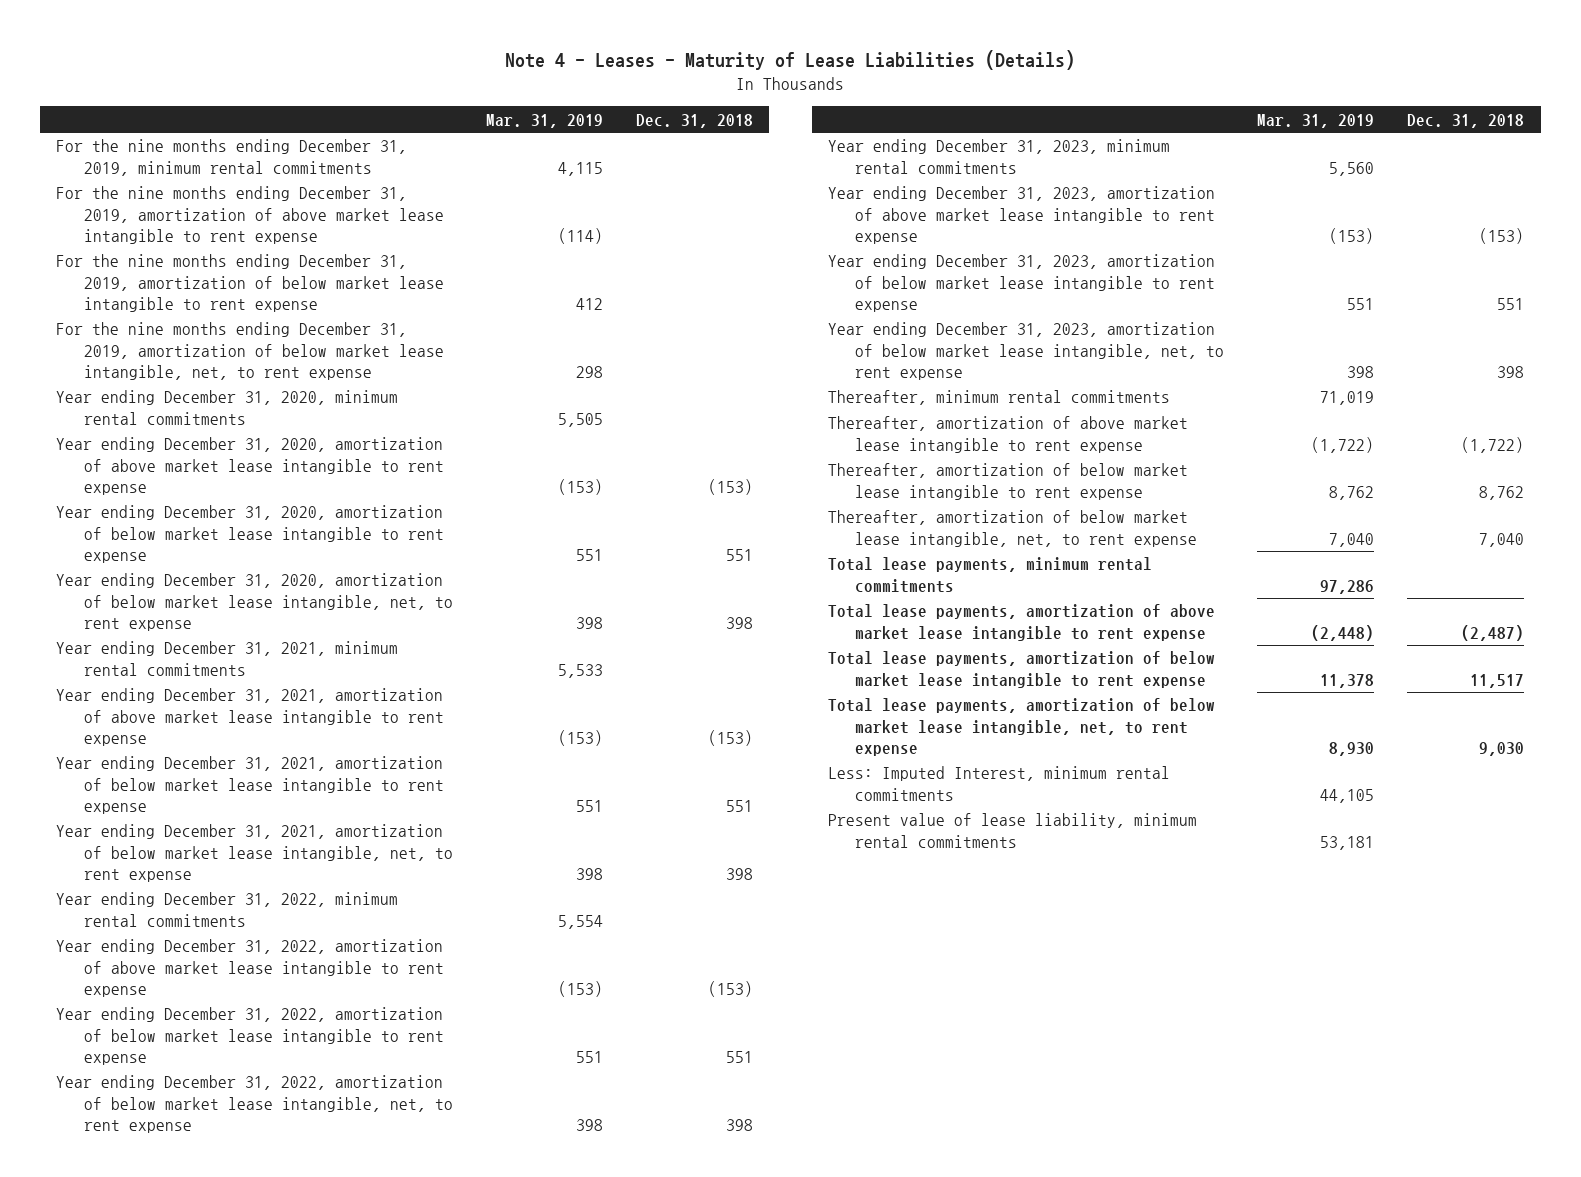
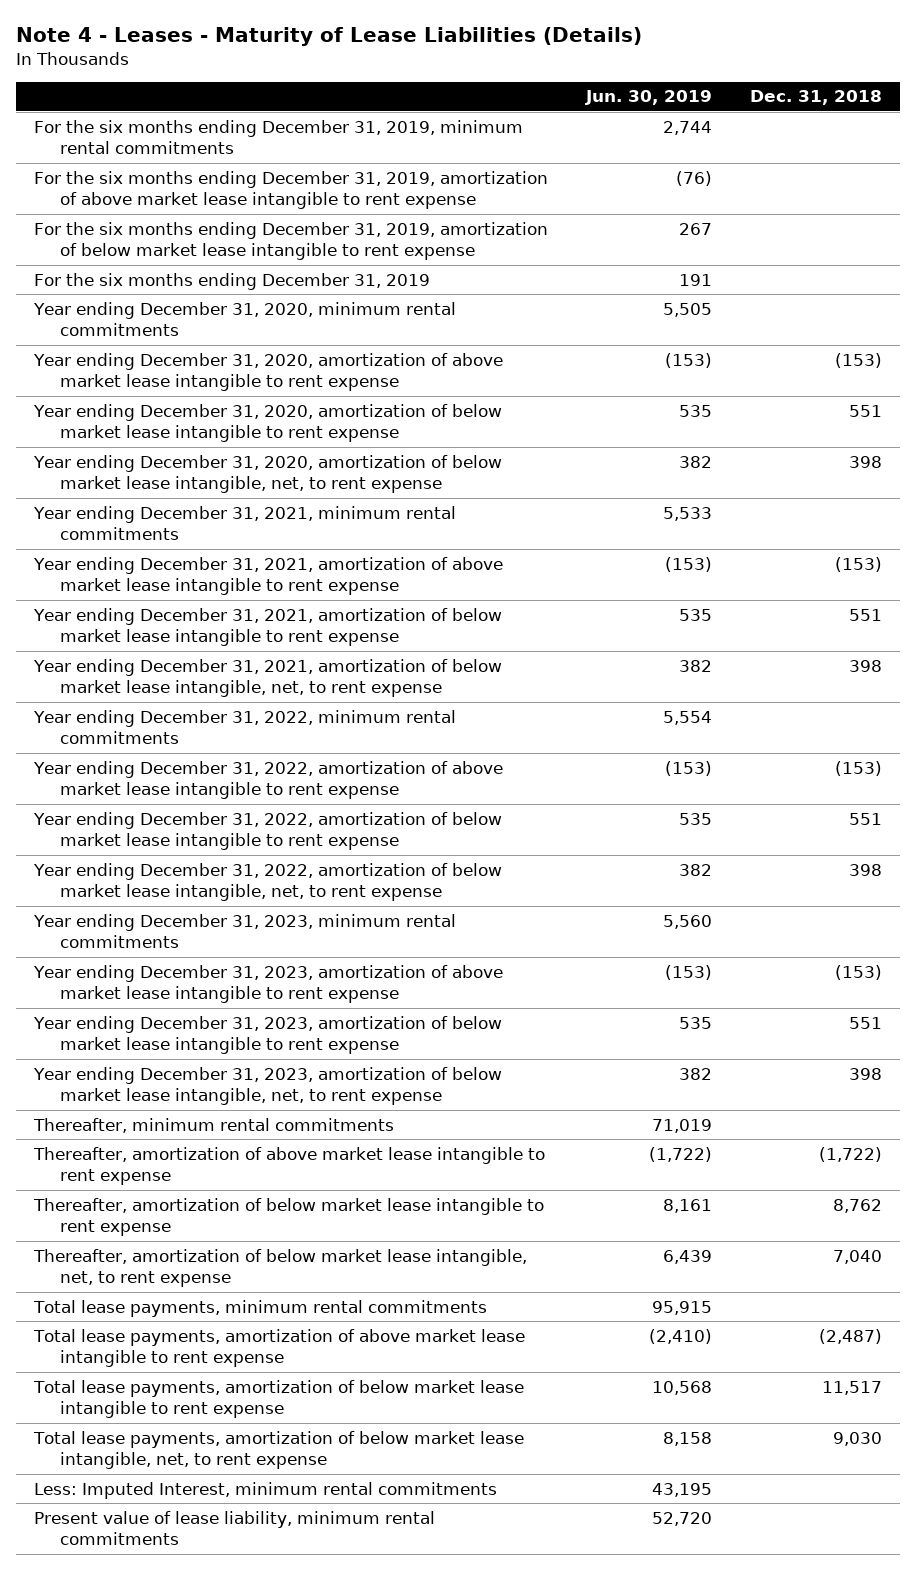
[485,113,603,128] Mar. 31, 2019 -> none
none -> [585,90,713,106] Jun. 30, 2019
[56,139,408,176] For the nine months ending December 31, 2019, minimum rental commitments -> [34,119,524,155] For the six months ending December 31, 2019, minimum rental commitments
[56,186,444,244] For the nine months ending December 31, 2019, amortization of above market lease intangible to rent expense -> [34,170,549,210] For the six months ending December 31, 2019, amortization of above market lease intangible to rent expense
[56,254,444,312] For the nine months ending December 31, 2019, amortization of below market lease intangible to rent expense -> [34,221,549,261] For the six months ending December 31, 2019, amortization of below market lease intangible to rent expense
[56,322,444,380] For the nine months ending December 31, 2019, amortization of below market lease intangible, net, to rent expense -> [34,272,431,290] For the six months ending December 31, 2019

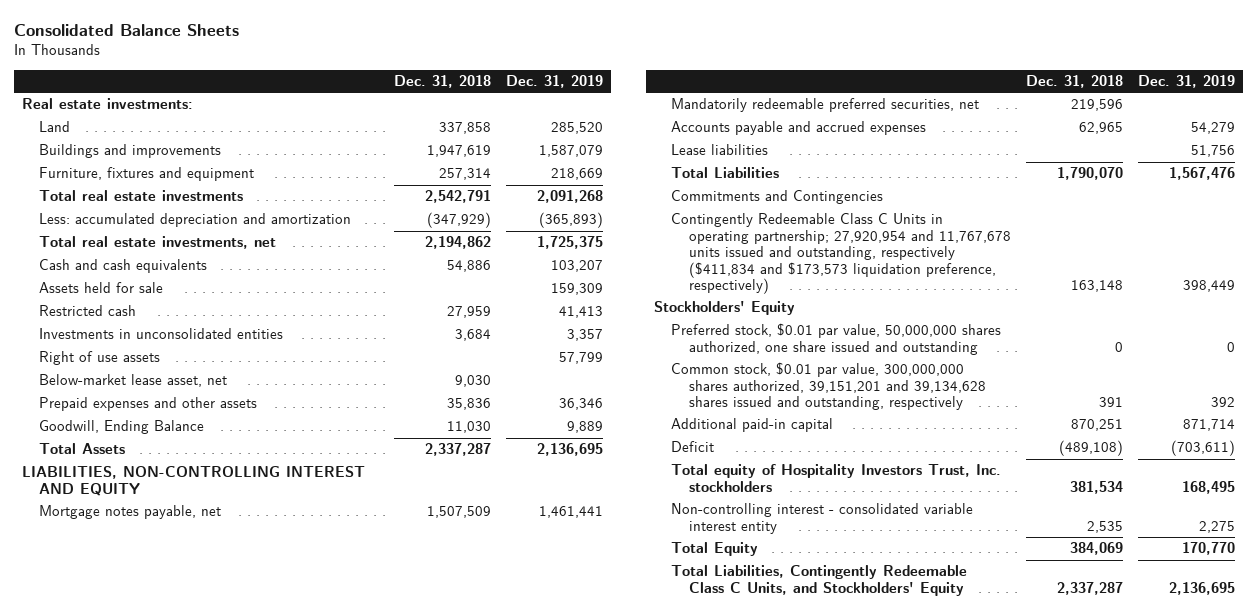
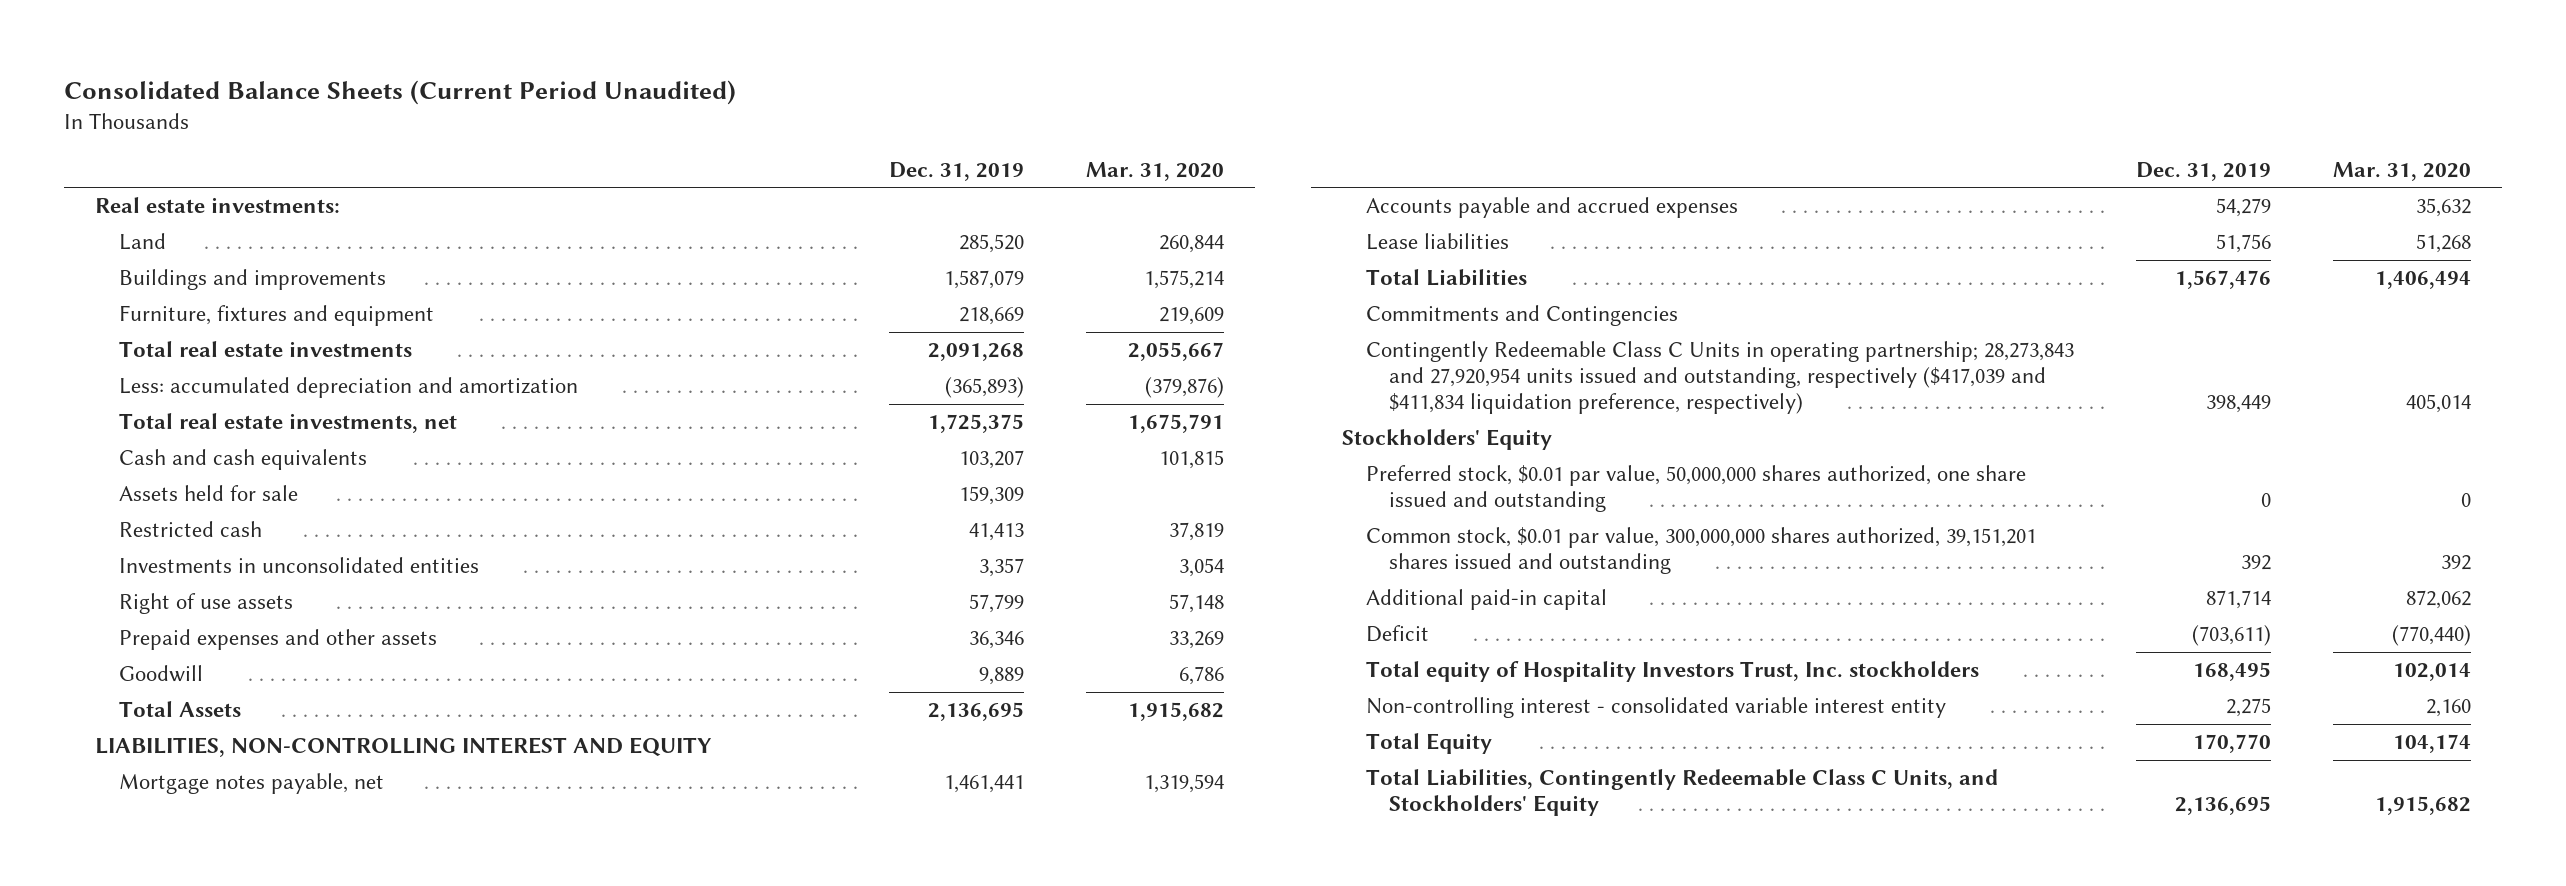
[13,24,239,37] Consolidated Balance Sheets -> [64,79,737,105] Consolidated Balance Sheets (Current Period Unaudited)
[393,74,491,88] Dec. 31, 2018 -> none
none -> [1085,161,1224,181] Mar. 31, 2020
[38,374,227,388] Below-market lease asset, net -> none
[38,420,204,435] Goodwill, Ending Balance -> [118,665,203,683] Goodwill
[671,98,980,113] Mandatorily redeemable preferred securities, net -> none
[671,213,1011,295] Contingently Redeemable Class C Units in operating partnership; 27,920,954 and 11,767,678 units issued and outstanding, respectively ($411,834 and $173,573 liquidation preference, respectively) -> [1365,341,2074,414] Contingently Redeemable Class C Units in operating partnership; 28,273,843 and 27,920,954 units issued and outstanding, respectively ($417,039 and $411,834 liquidation preference, respectively)
[671,362,986,411] Common stock, $0.01 par value, 300,000,000 shares authorized, 39,151,201 and 39,134,628 shares issued and outstanding, respectively -> [1365,527,2036,575] Common stock, $0.01 par value, 300,000,000 shares authorized, 39,151,201 shares issued and outstanding

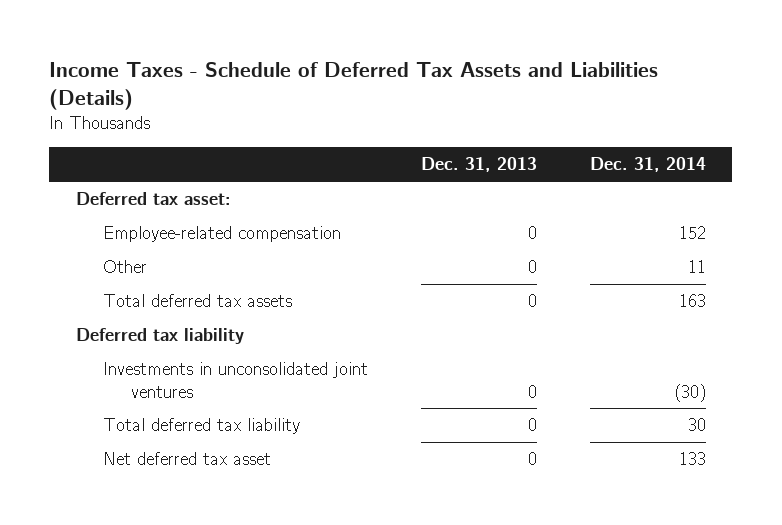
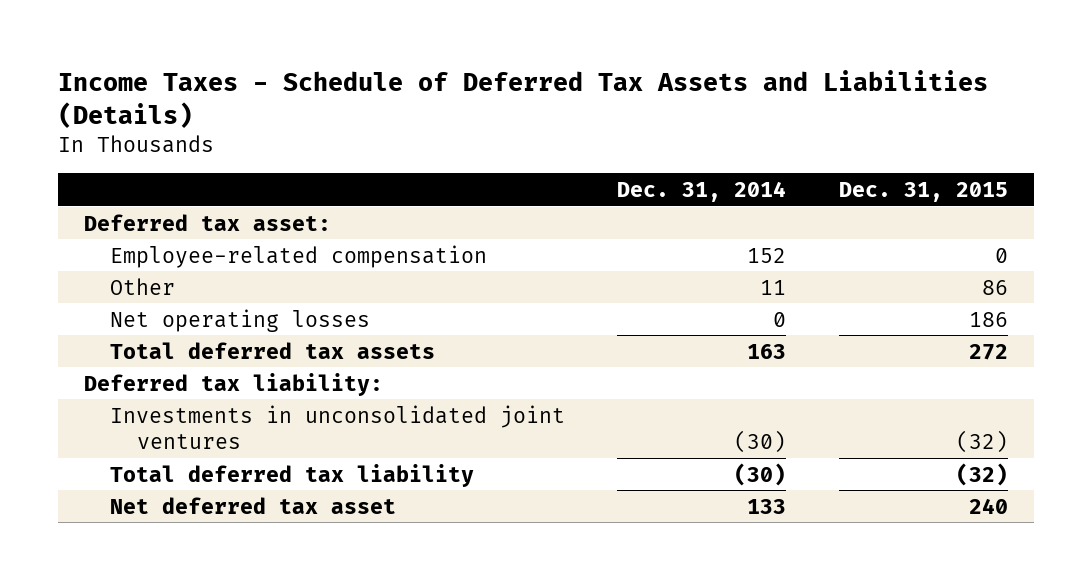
[421,157,538,173] Dec. 31, 2013 -> none
none -> [838,181,1008,202] Dec. 31, 2015
none -> [110,308,371,332] Net operating losses
[75,328,244,345] Deferred tax liability -> [83,372,383,396] Deferred tax liability:
[687,418,706,432] 30 -> [734,462,787,486] (30)

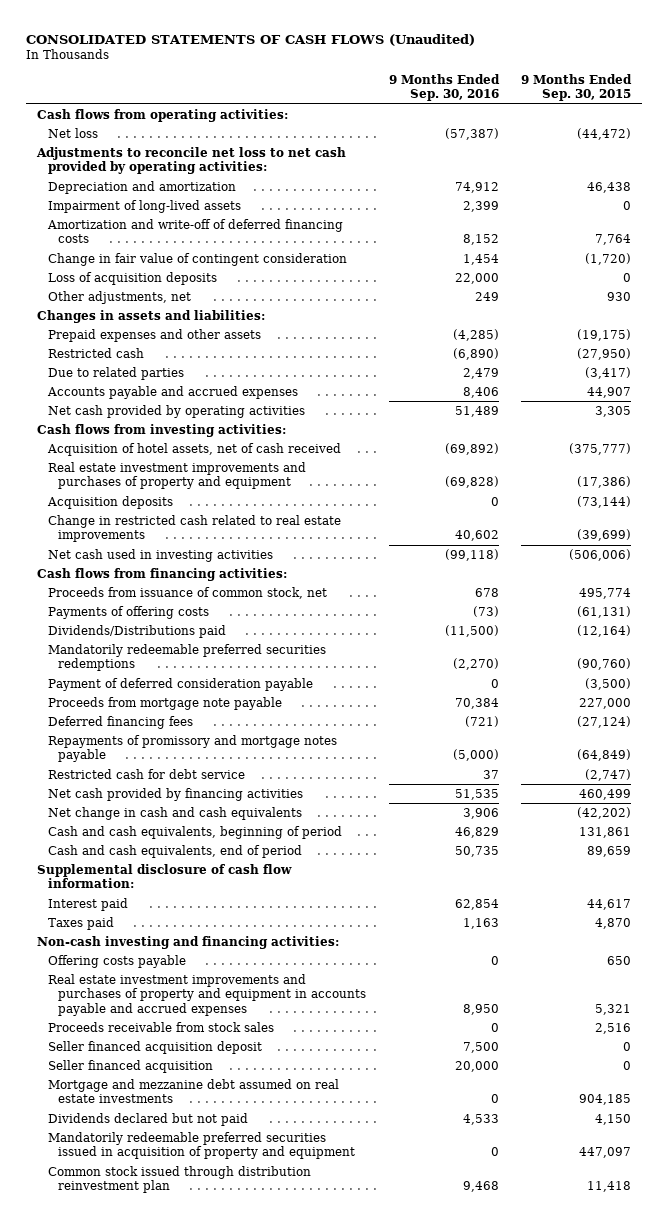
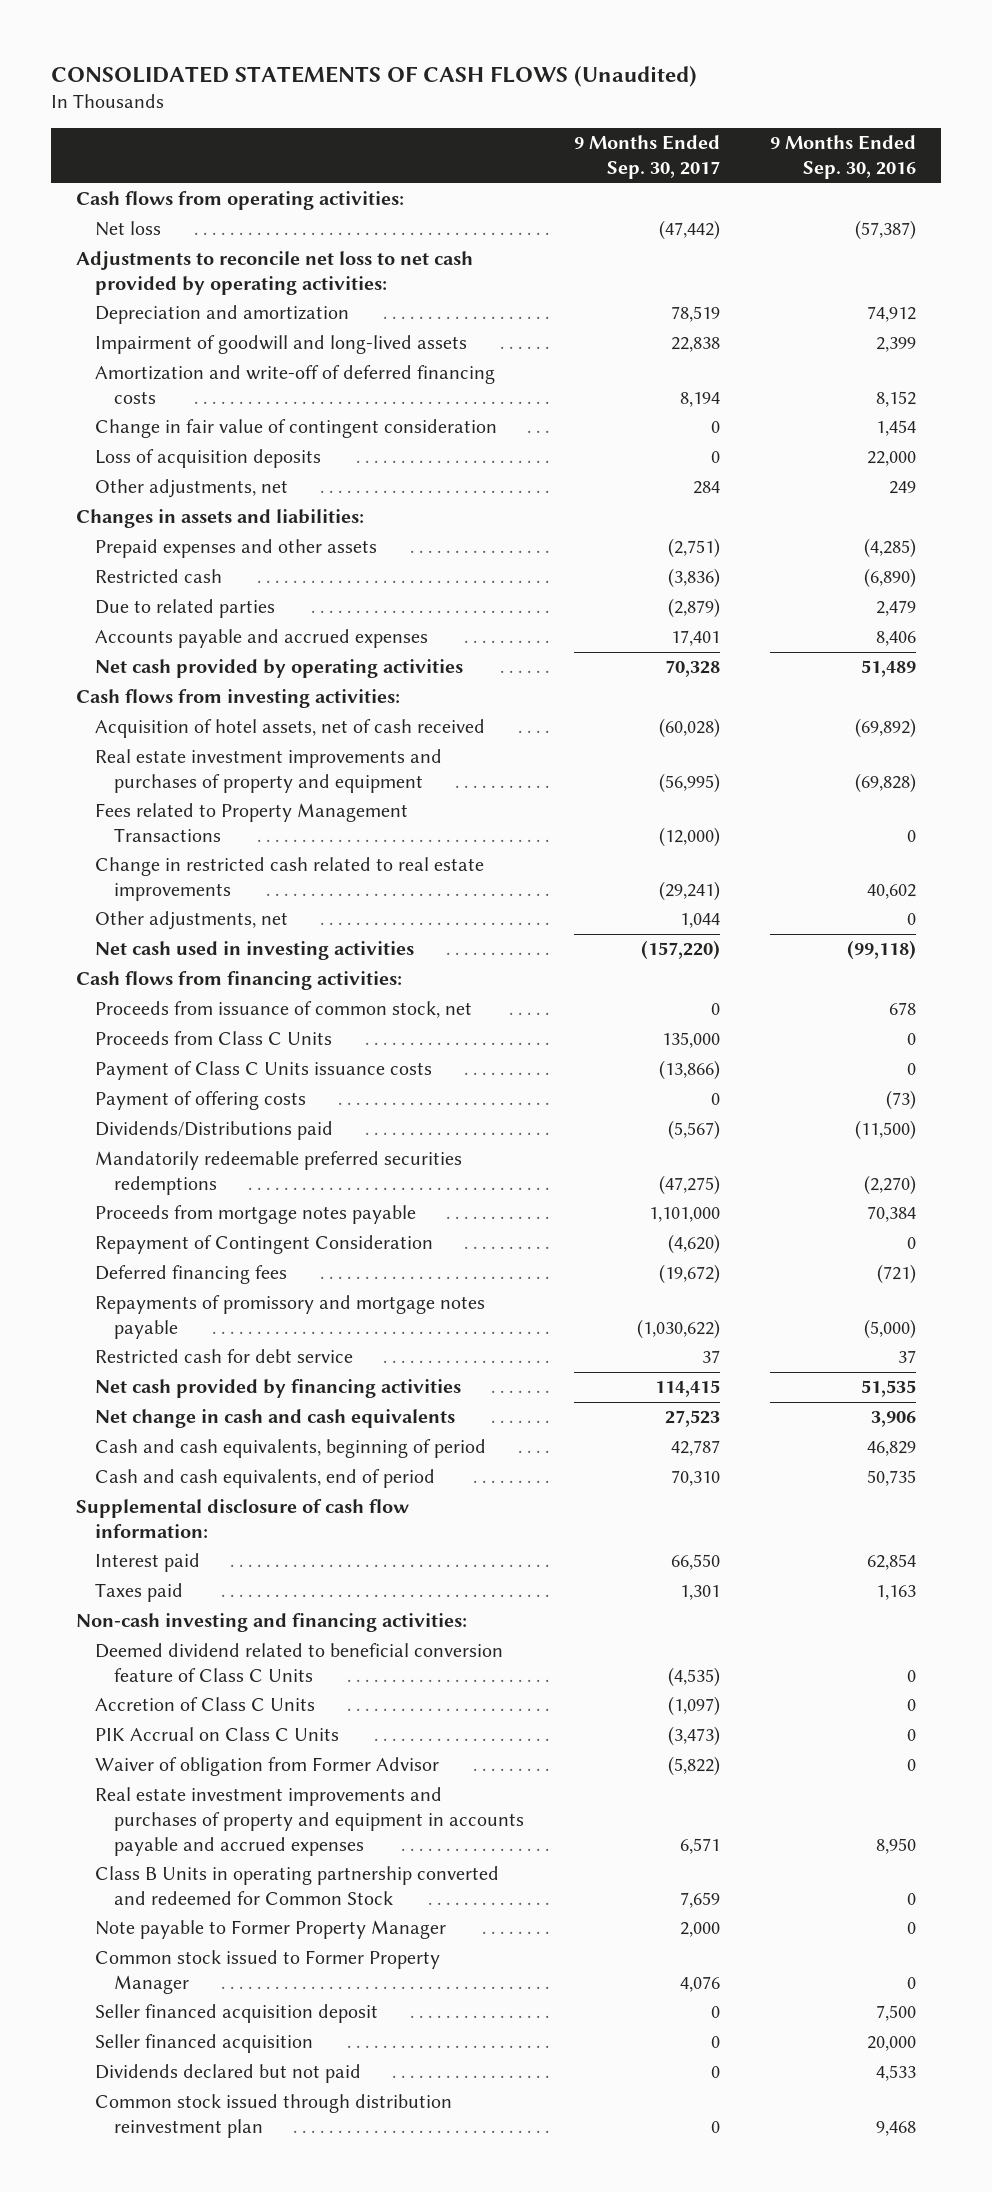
[521,73,633,102] 9 Months Ended Sep. 30, 2015 -> none
none -> [573,135,720,180] 9 Months Ended Sep. 30, 2017
[47,199,241,213] Impairment of long-lived assets -> [95,335,468,355] Impairment of goodwill and long-lived assets
[46,495,173,509] Acquisition deposits -> none
none -> [95,803,409,842] Fees related to Property Management Transactions
none -> [95,911,289,931] Other adjustments, net
none -> [95,1031,333,1046] Proceeds from Class C Units
none -> [95,1061,433,1081] Payment of Class C Units issuance costs
[47,605,209,619] Payments of offering costs -> [95,1091,307,1111] Payment of offering costs
[47,677,313,691] Payment of deferred consideration payable -> none
[47,696,282,710] Proceeds from mortgage note payable -> [95,1205,417,1225] Proceeds from mortgage notes payable
none -> [95,1235,434,1255] Repayment of Contingent Consideration
[47,954,186,968] Offering costs payable -> none
none -> [95,1643,504,1682] Deemed dividend related to beneficial conversion feature of Class C Units
none -> [95,1697,316,1712] Accretion of Class C Units
none -> [95,1727,340,1742] PIK Accrual on Class C Units
none -> [95,1757,440,1777] Waiver of obligation from Former Advisor
[47,1021,274,1032] Proceeds receivable from stock sales -> none
none -> [95,1866,500,1905] Class B Units in operating partnership converted and redeemed for Common Stock
none -> [95,1920,447,1940] Note payable to Former Property Manager
none -> [95,1950,441,1994] Common stock issued to Former Property Manager
[47,1078,339,1104] Mortgage and mezzanine debt assumed on real estate investments -> none
[47,1131,356,1160] Mandatorily redeemable preferred securities issued in acquisition of property and equipment -> none

